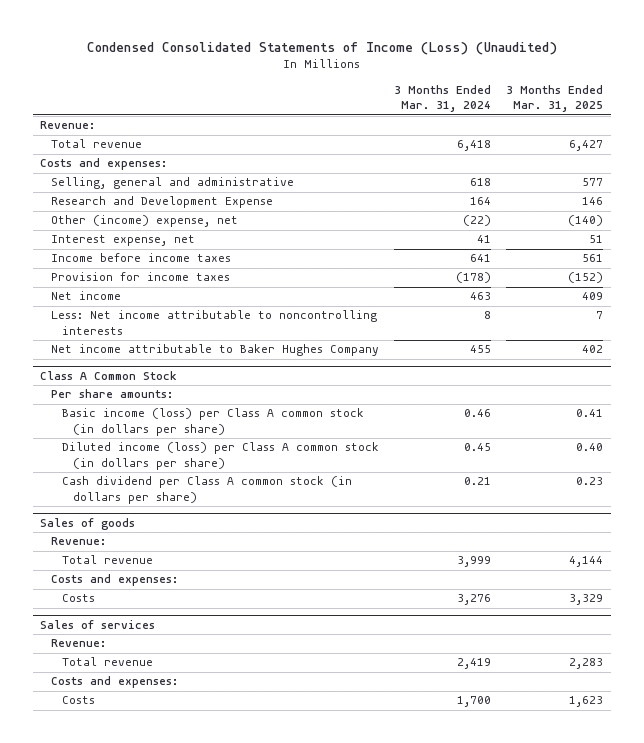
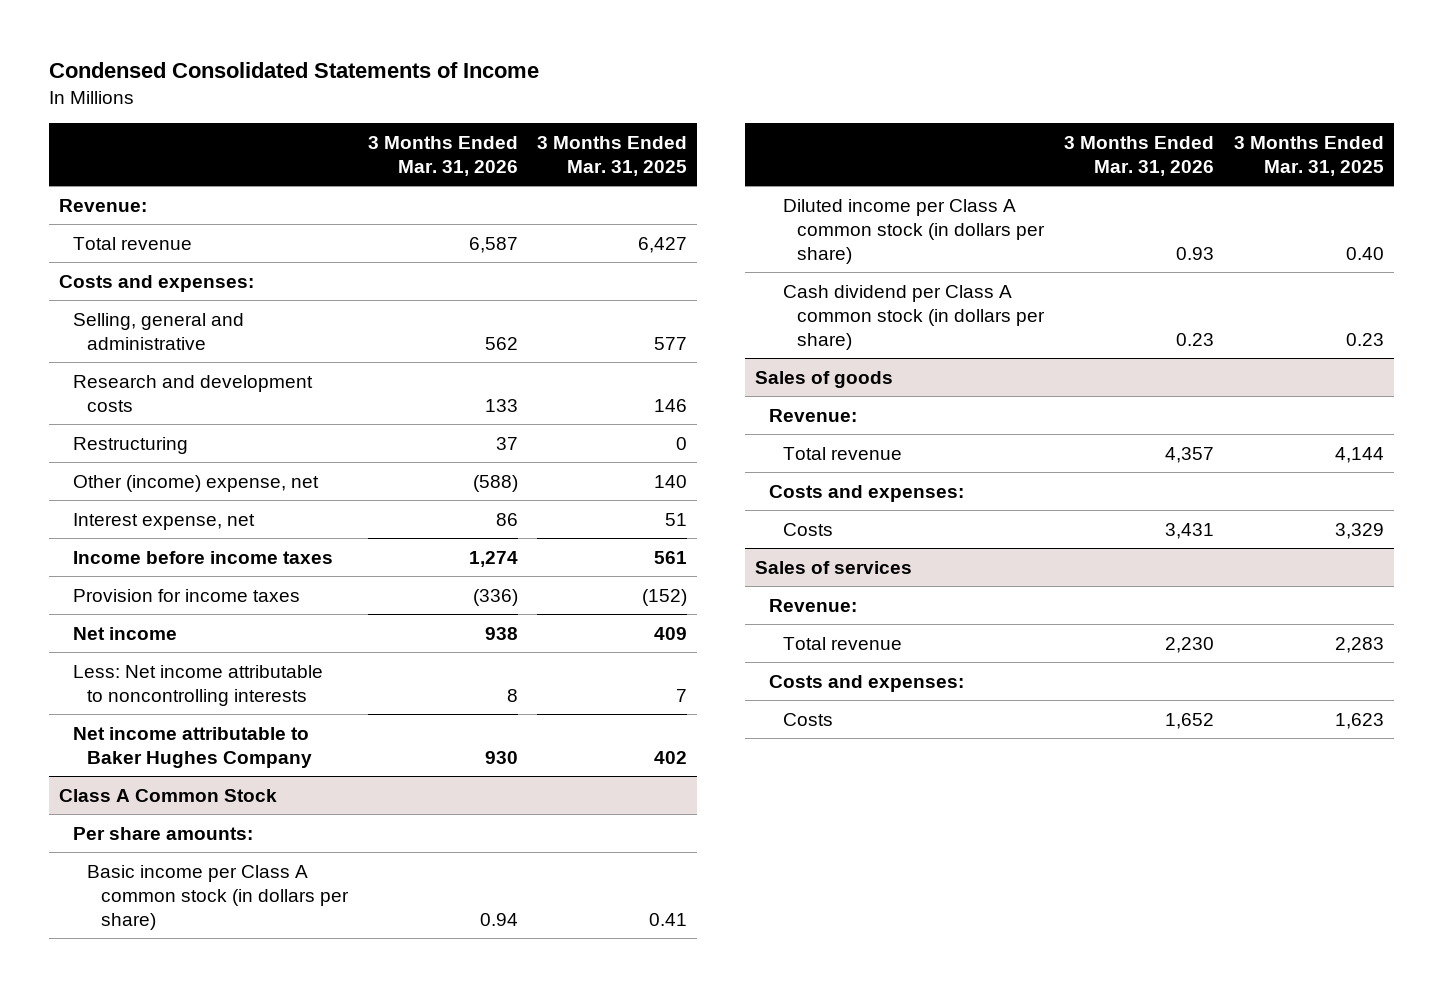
[86,41,557,55] Condensed Consolidated Statements of Income (Loss) (Unaudited) -> [48,62,539,79] Condensed Consolidated Statements of Income
[394,85,492,113] 3 Months Ended Mar. 31, 2024 -> none
none -> [367,135,518,176] 3 Months Ended Mar. 31, 2026
[51,196,274,209] Research and Development Expense -> [72,374,313,412] Research and development costs
none -> [72,436,188,454] Restructuring
[568,215,604,227] (140) -> [654,474,688,488] 140
[62,408,365,436] Basic income (loss) per Class A common stock (in dollars per share) -> [86,864,349,930] Basic income per Class A common stock (in dollars per share)
[62,442,380,470] Diluted income (loss) per Class A common stock (in dollars per share) -> [783,198,1046,264] Diluted income per Class A common stock (in dollars per share)

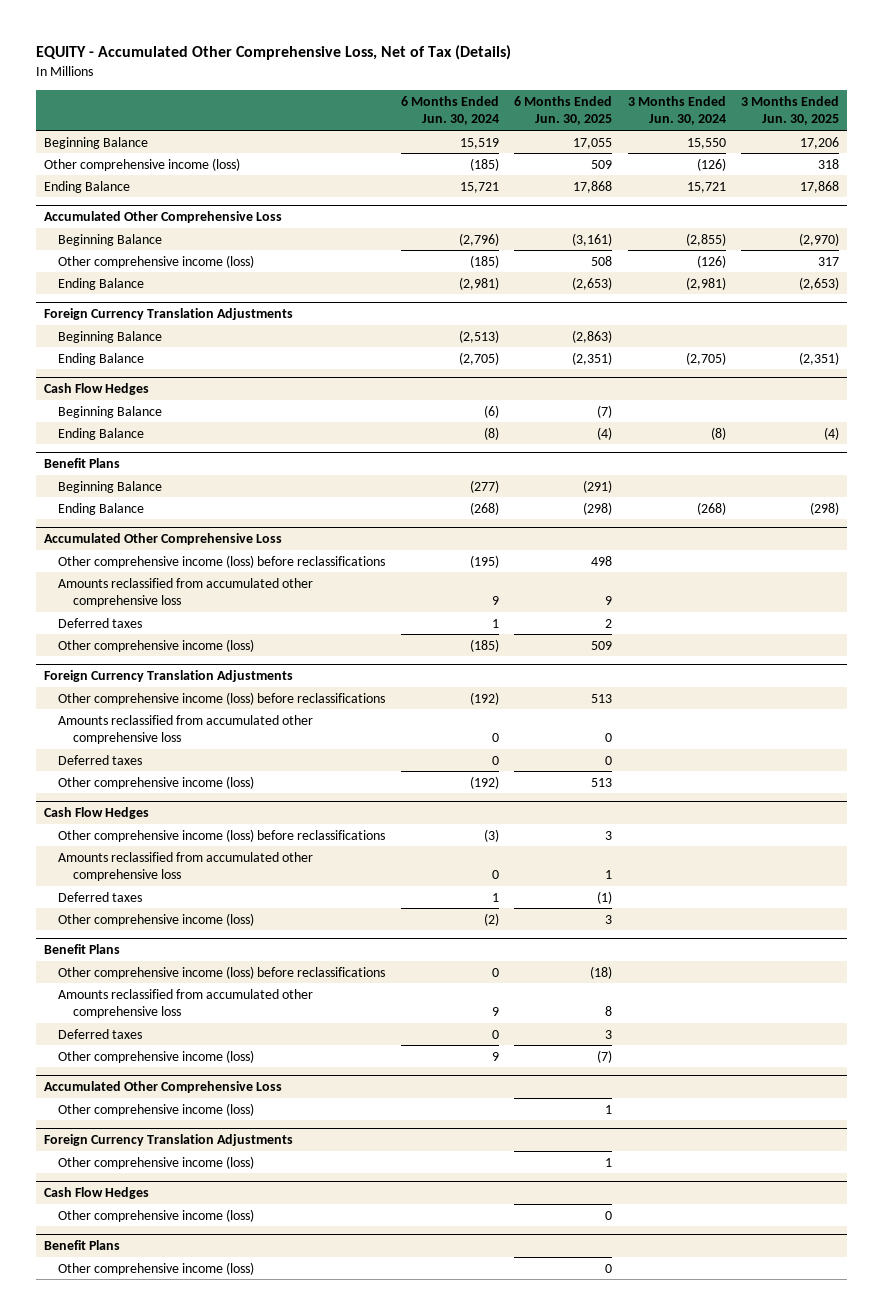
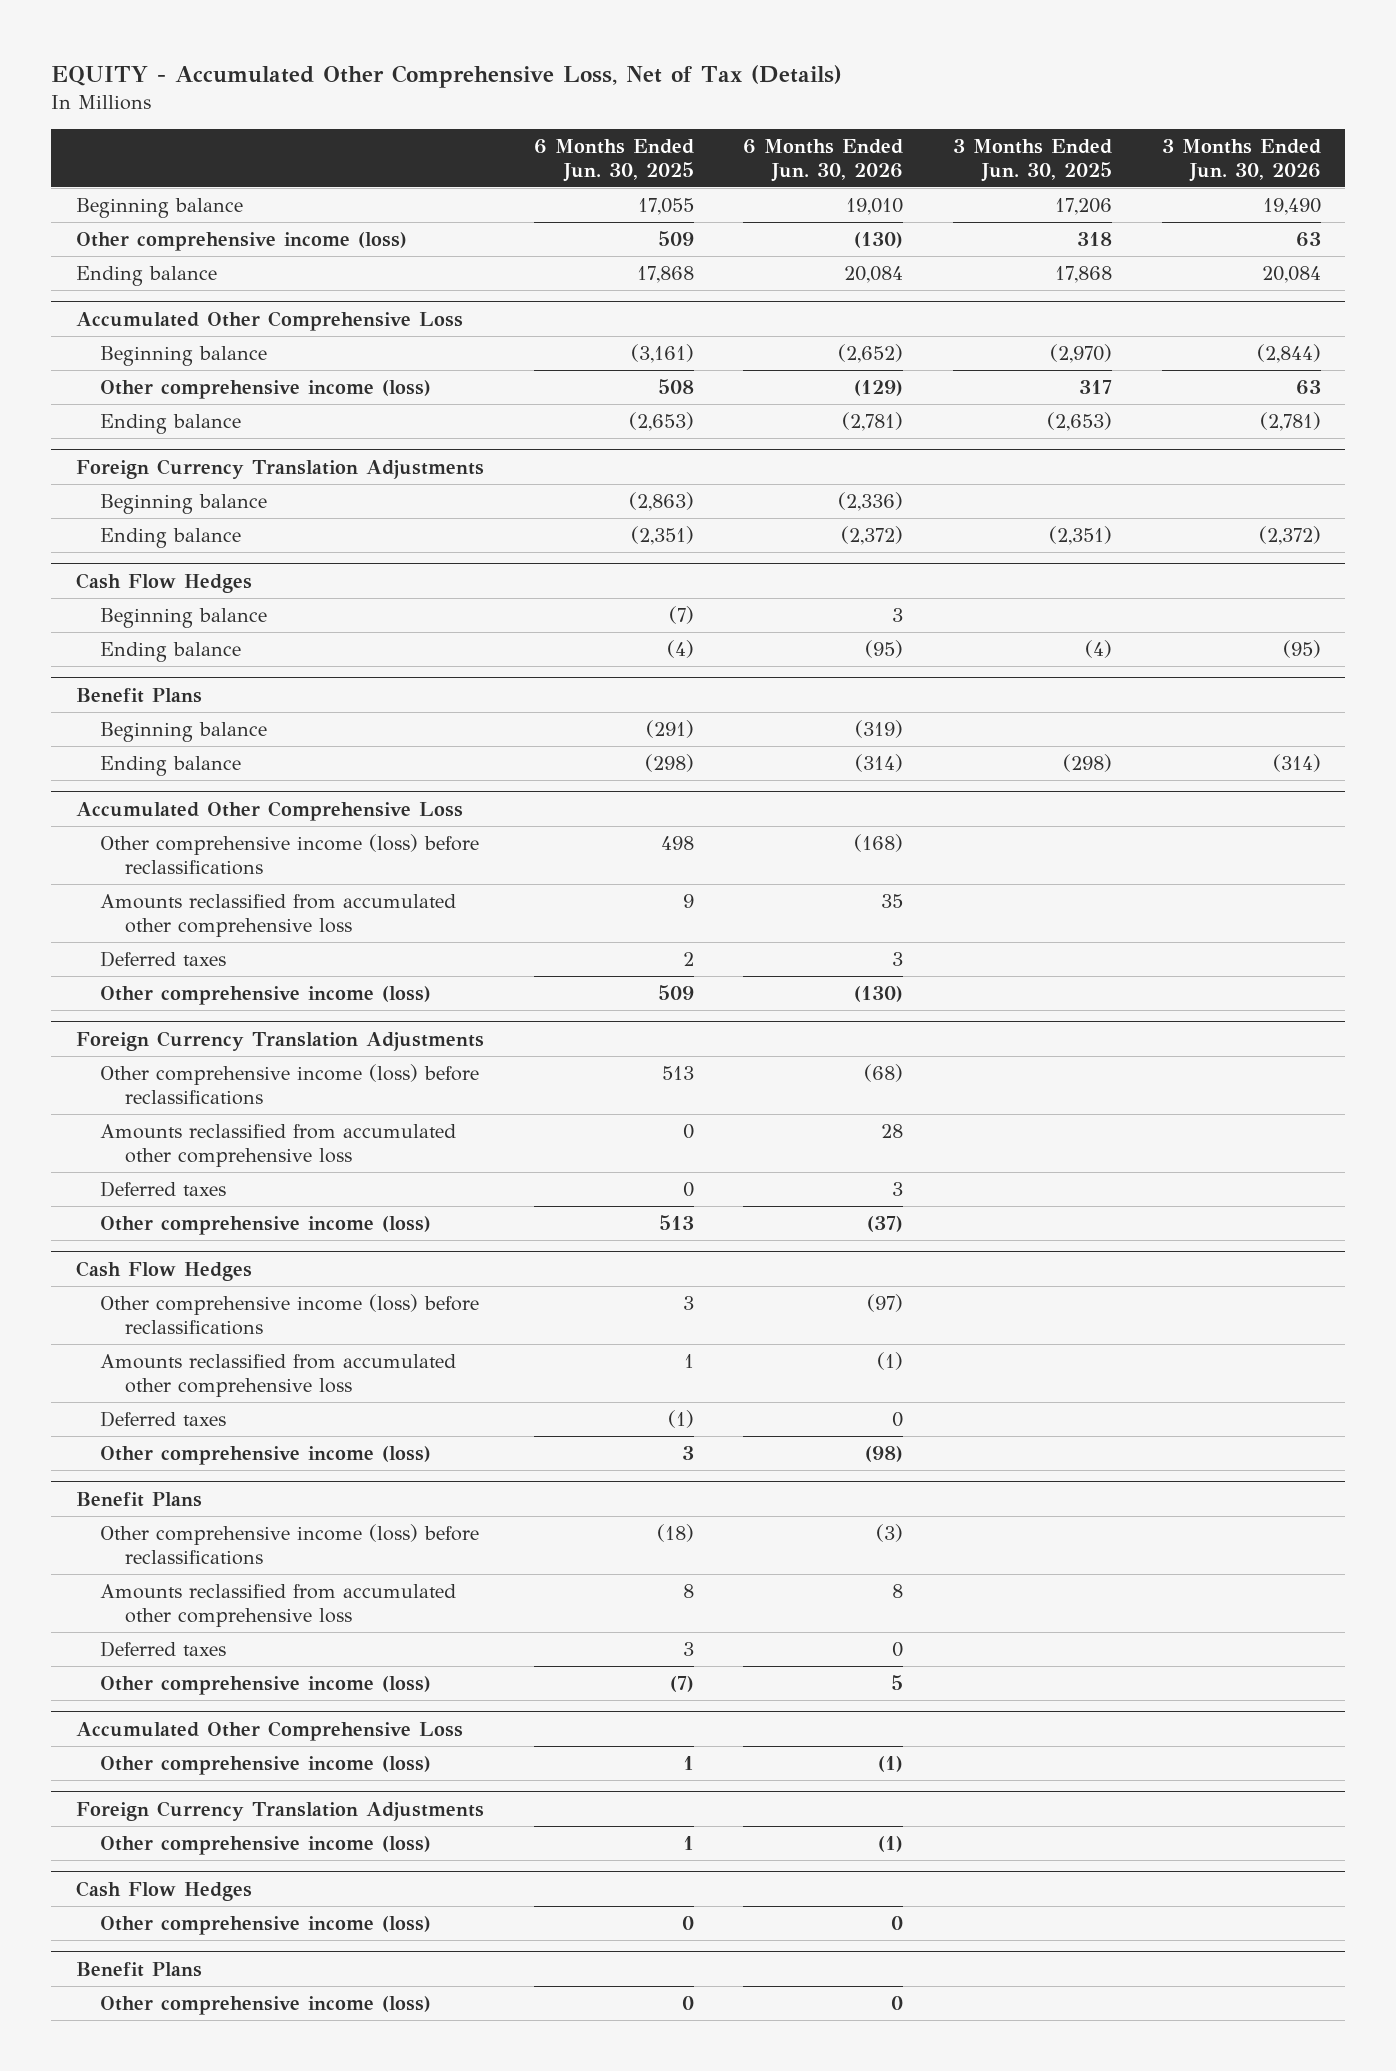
[400,96,499,126] 6 Months Ended Jun. 30, 2024 -> none
[627,96,726,126] 3 Months Ended Jun. 30, 2024 -> none
none -> [743,138,904,182] 6 Months Ended Jun. 30, 2026
none -> [1161,138,1321,182] 3 Months Ended Jun. 30, 2026
[43,136,148,149] Beginning Balance -> [75,197,243,218] Beginning balance
[43,180,130,193] Ending Balance -> [75,265,217,286] Ending balance
[58,233,163,246] Beginning Balance -> [100,345,268,366] Beginning balance
[58,277,145,290] Ending Balance -> [100,413,242,434] Ending balance
[58,330,163,343] Beginning Balance -> [100,493,268,514] Beginning balance
[58,352,145,365] Ending Balance -> [100,527,242,548] Ending balance
[58,405,163,418] Beginning Balance -> [100,607,268,628] Beginning balance
[58,427,145,440] Ending Balance -> [100,641,242,662] Ending balance
[58,480,163,493] Beginning Balance -> [100,721,268,742] Beginning balance
[58,502,145,515] Ending Balance -> [100,755,242,776] Ending balance

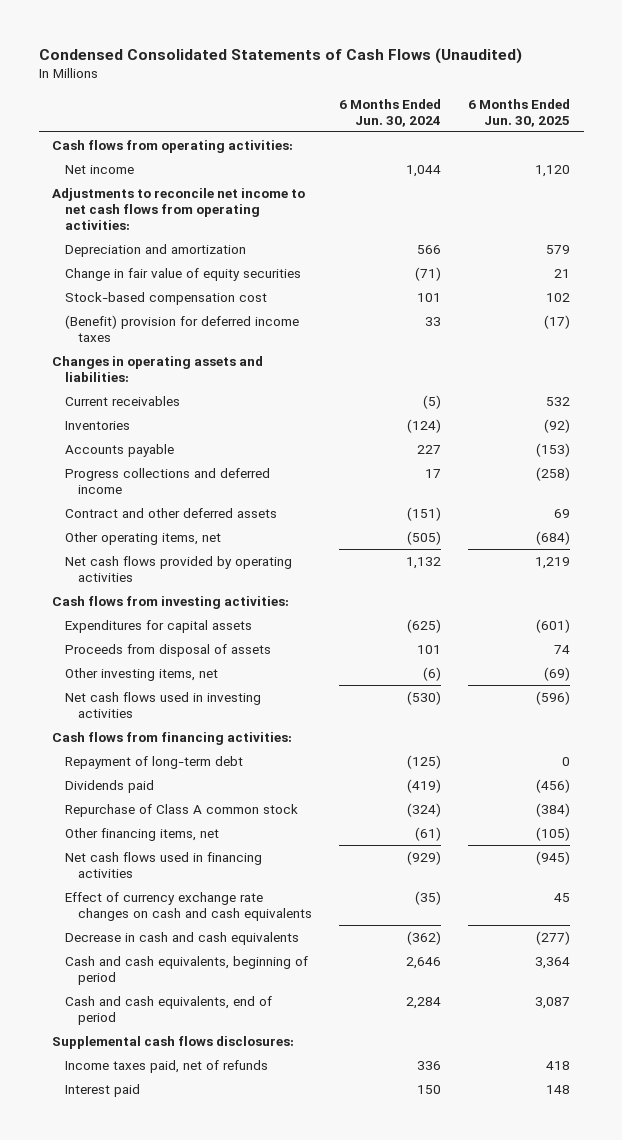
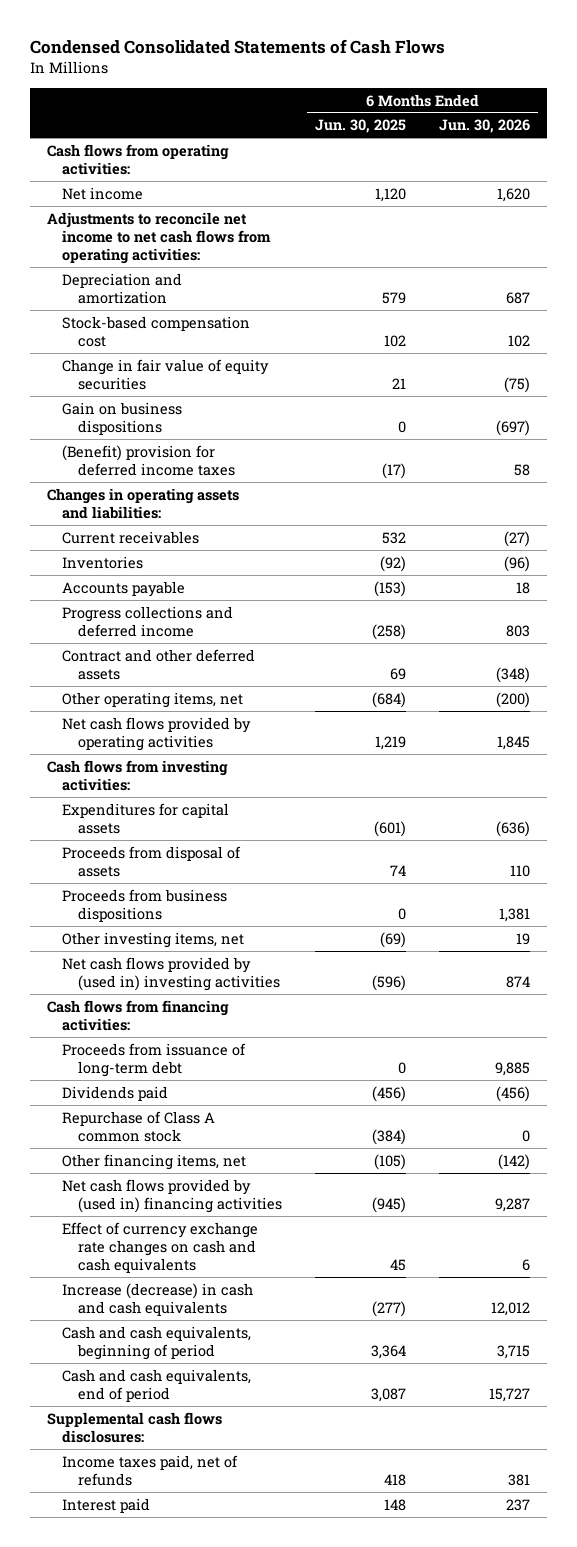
[38,48,522,65] Condensed Consolidated Statements of Cash Flows (Unaudited) -> [30,39,446,55] Condensed Consolidated Statements of Cash Flows
[339,98,442,127] 6 Months Ended Jun. 30, 2024 -> none
none -> [439,119,531,134] Jun. 30, 2026
[65,267,302,281] Change in fair value of equity securities -> [62,358,270,390] Change in fair value of equity securities
none -> [62,401,183,435] Gain on business dispositions
none -> [62,888,228,922] Proceeds from business dispositions
[65,691,262,718] Net cash flows used in investing activities -> [62,956,280,991] Net cash flows provided by (used in) investing activities
[65,755,244,769] Repayment of long-term debt -> [62,1042,247,1077] Proceeds from issuance of long-term debt
[65,851,263,878] Net cash flows used in financing activities -> [62,1178,282,1213] Net cash flows provided by (used in) financing activities
[65,931,300,945] Decrease in cash and cash equivalents -> [62,1282,254,1316] Increase (decrease) in cash and cash equivalents

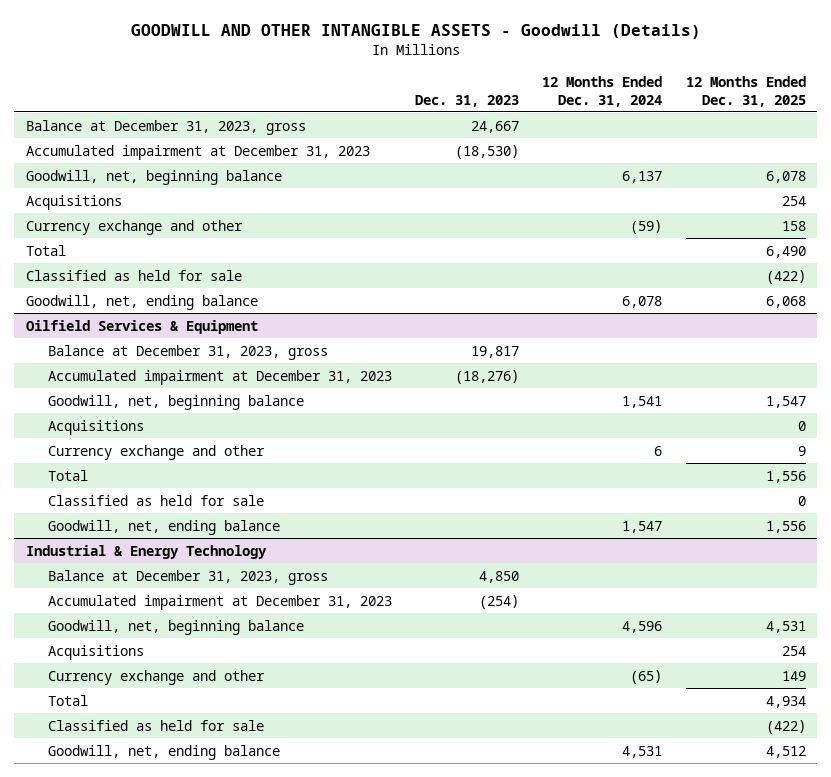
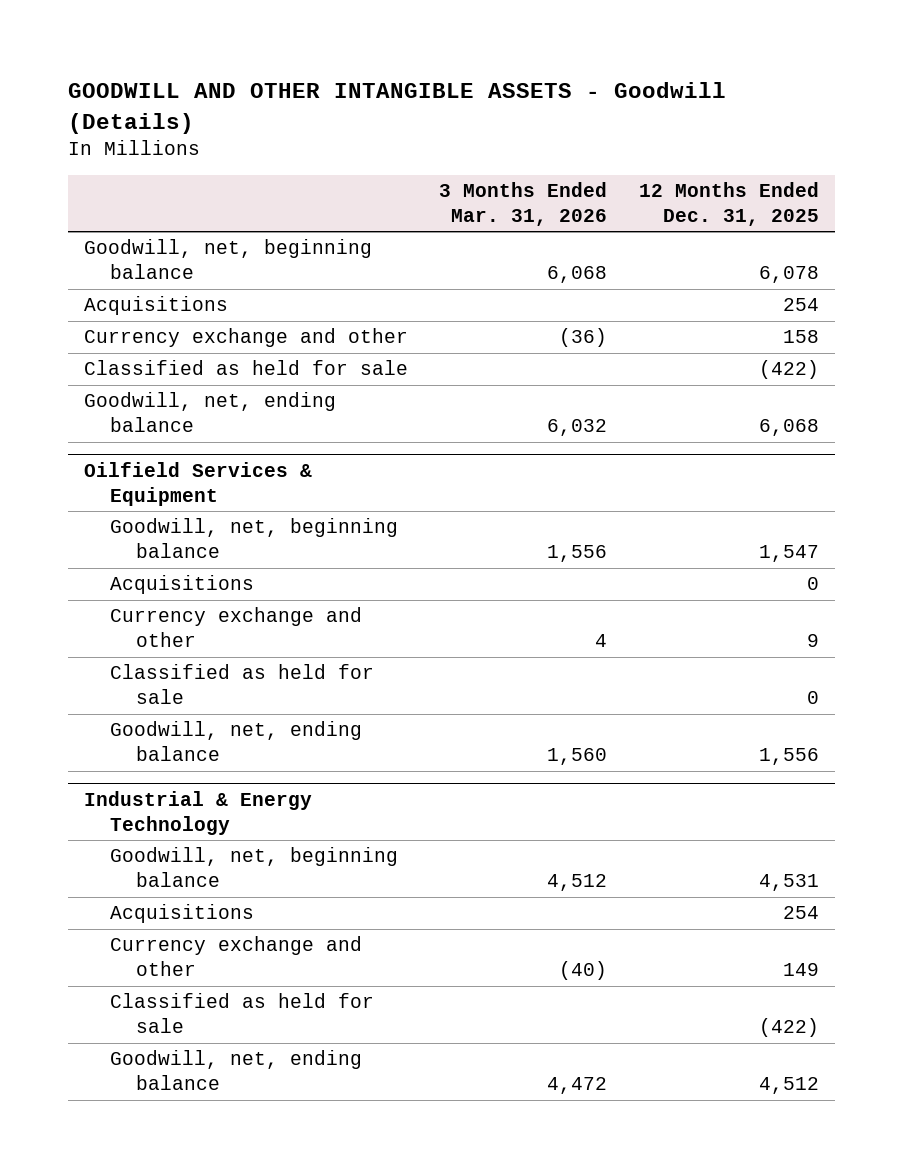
[415,94,520,107] Dec. 31, 2023 -> none
[542,75,663,107] 12 Months Ended Dec. 31, 2024 -> none
none -> [439,181,608,226] 3 Months Ended Mar. 31, 2026
[25,119,306,135] Balance at December 31, 2023, gross -> none
[25,144,370,160] Accumulated impairment at December 31, 2023 -> none
[25,244,66,256] Total -> none
[48,344,329,360] Balance at December 31, 2023, gross -> none
[48,369,393,385] Accumulated impairment at December 31, 2023 -> none
[48,469,89,481] Total -> none
[48,569,329,585] Balance at December 31, 2023, gross -> none
[48,594,393,610] Accumulated impairment at December 31, 2023 -> none
[48,694,89,706] Total -> none

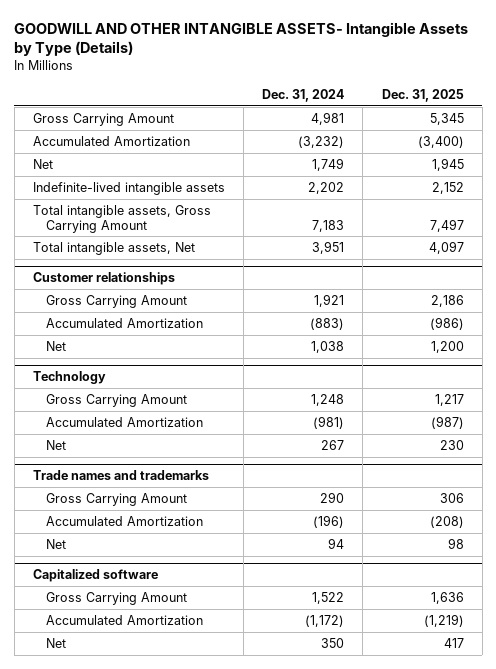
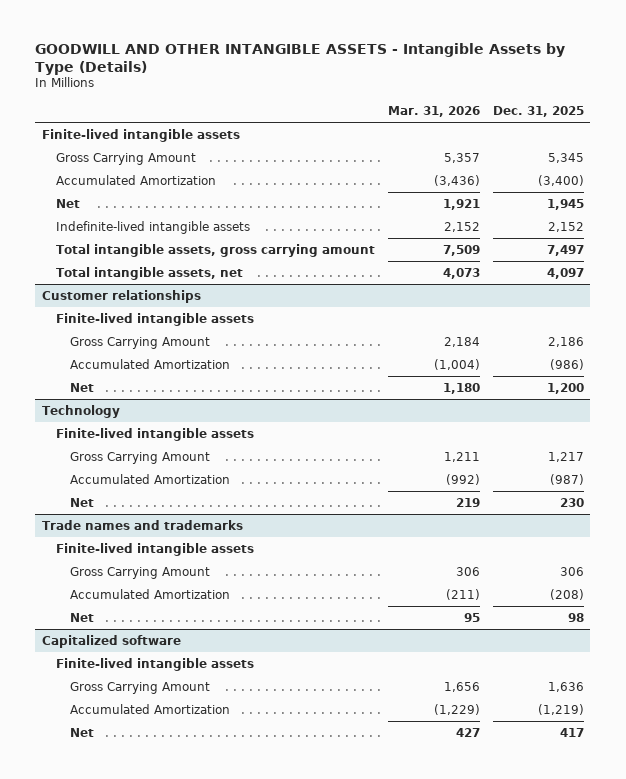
[14,21,469,57] GOODWILL AND OTHER INTANGIBLE ASSETS- Intangible Assets by Type (Details) -> [35,42,566,75] GOODWILL AND OTHER INTANGIBLE ASSETS - Intangible Assets by Type (Details)
[262,88,345,102] Dec. 31, 2024 -> none
none -> [387,105,480,117] Mar. 31, 2026
none -> [41,128,240,142] Finite-lived intangible assets
[32,205,211,233] Total intangible assets, Gross Carrying Amount -> [55,243,375,257] Total intangible assets, gross carrying amount
[32,242,195,256] Total intangible assets, Net -> [55,266,243,280] Total intangible assets, net
none -> [55,312,254,326] Finite-lived intangible assets
none -> [55,427,254,441] Finite-lived intangible assets
none -> [55,542,254,556] Finite-lived intangible assets
none -> [55,657,254,671] Finite-lived intangible assets

